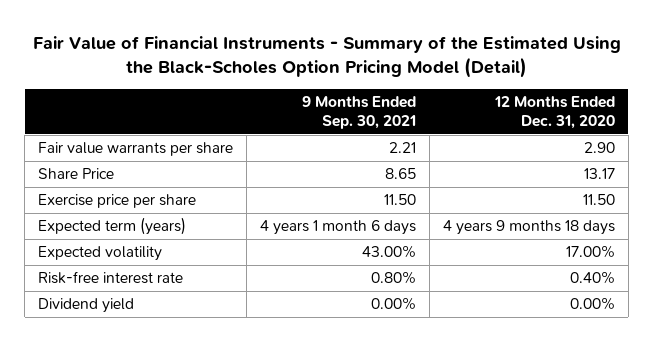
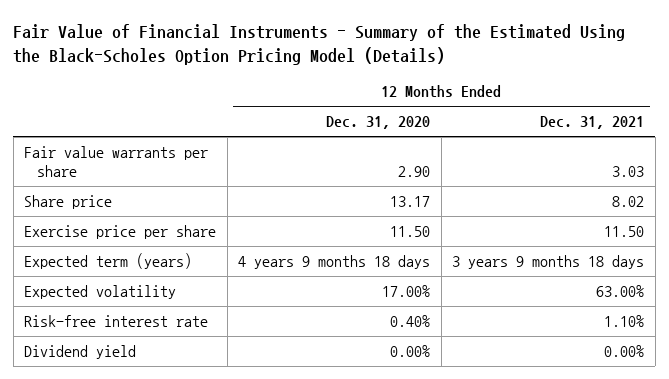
[32,35,621,79] Fair Value of Financial Instruments - Summary of the Estimated Using the Black-Scholes Option Pricing Model (Detail) -> [13,24,626,65] Fair Value of Financial Instruments - Summary of the Estimated Using the Black-Scholes Option Pricing Model (Details)
[302,96,417,129] 9 Months Ended Sep. 30, 2021 -> none
none -> [540,116,645,130] Dec. 31, 2021
[38,168,115,180] Share Price -> [24,194,113,209] Share price

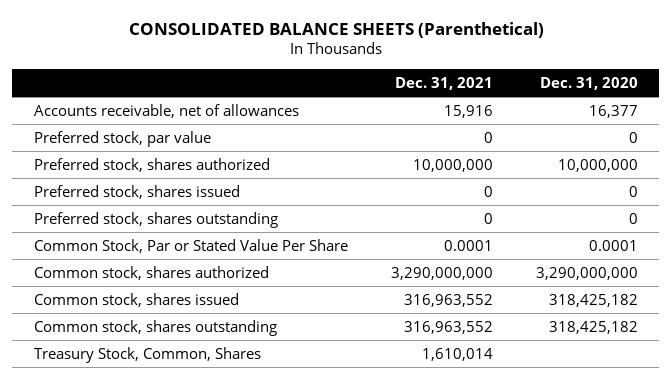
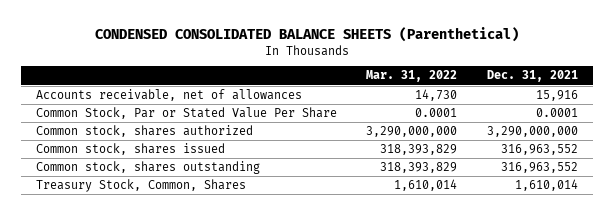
[128,21,544,38] CONSOLIDATED BALANCE SHEETS (Parenthetical) -> [94,27,519,43] CONDENSED CONSOLIDATED BALANCE SHEETS (Parenthetical)
[539,76,638,90] Dec. 31, 2020 -> none
none -> [366,70,458,83] Mar. 31, 2022
[33,130,211,147] Preferred stock, par value -> none
[33,157,270,172] Preferred stock, shares authorized -> none
[33,184,240,199] Preferred stock, shares issued -> none
[33,211,278,228] Preferred stock, shares outstanding -> none

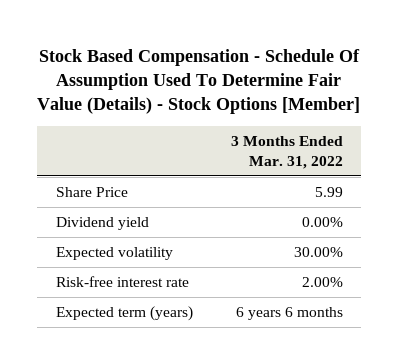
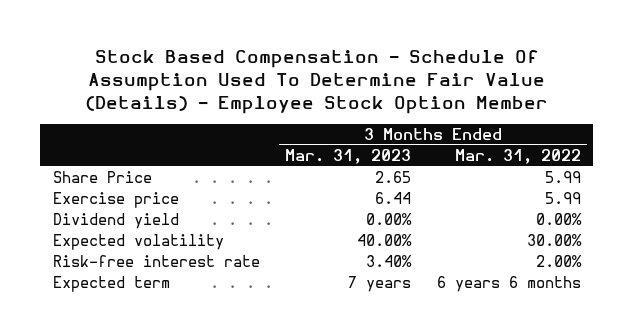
[37,48,361,115] Stock Based Compensation - Schedule Of Assumption Used To Determine Fair Value (Details) - Stock Options [Member] -> [84,50,548,114] Stock Based Compensation - Schedule Of Assumption Used To Determine Fair Value (Details) - Employee Stock Option Member
none -> [285,149,412,165] Mar. 31, 2023
none -> [52,192,179,209] Exercise price
[56,306,194,322] Expected term (years) -> [52,276,170,293] Expected term

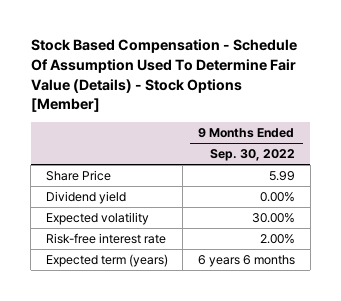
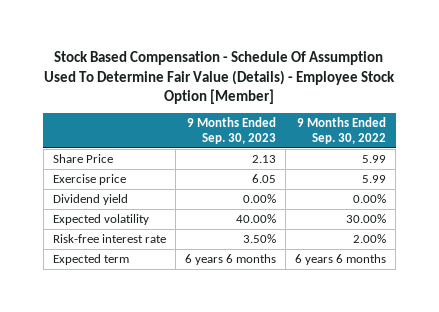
[30,39,297,113] Stock Based Compensation - Schedule Of Assumption Used To Determine Fair Value (Details) - Stock Options [Member] -> [44,51,396,104] Stock Based Compensation - Schedule Of Assumption Used To Determine Fair Value (Details) - Employee Stock Option [Member]
none -> [186,117,276,144] 9 Months Ended Sep. 30, 2023
none -> [52,174,126,186] Exercise price
[45,254,168,268] Expected term (years) -> [52,254,129,266] Expected term

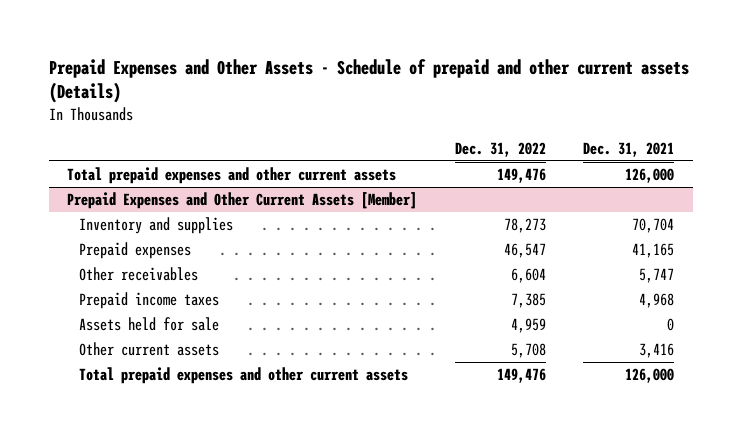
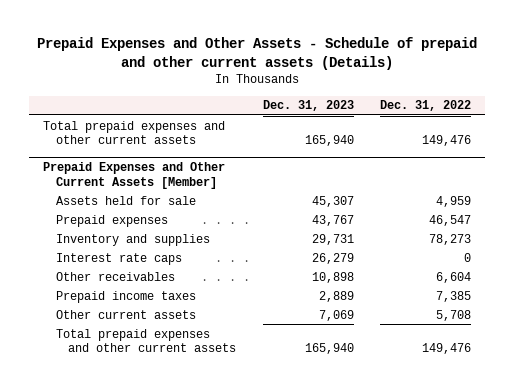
[583,142,675,158] Dec. 31, 2021 -> none
none -> [262,100,354,112] Dec. 31, 2023
[79,317,220,332] Assets held for sale -> [55,195,196,205] Assets held for sale
[79,217,234,235] Inventory and supplies -> [55,233,210,246] Inventory and supplies
none -> [55,252,182,265] Interest rate caps

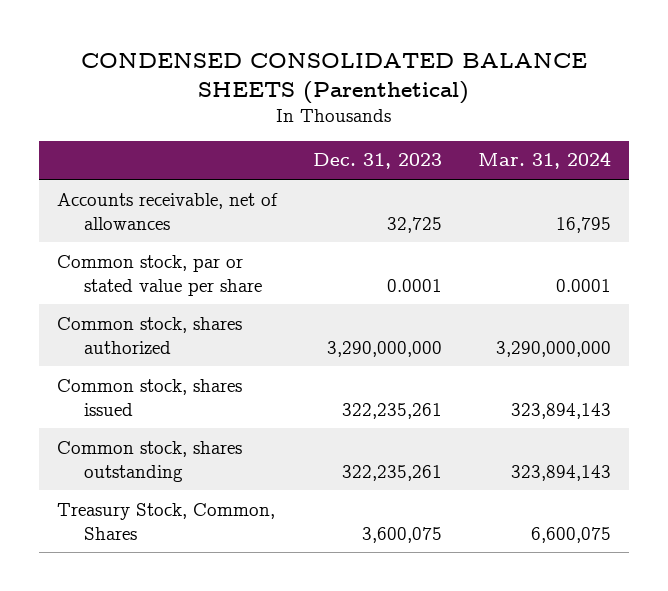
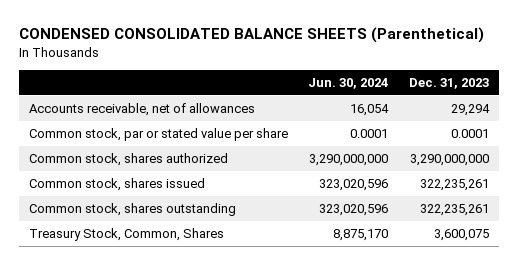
[478,151,612,170] Mar. 31, 2024 -> none
none -> [308,77,389,89] Jun. 30, 2024
[386,216,442,233] 32,725 -> [450,104,490,117] 29,294

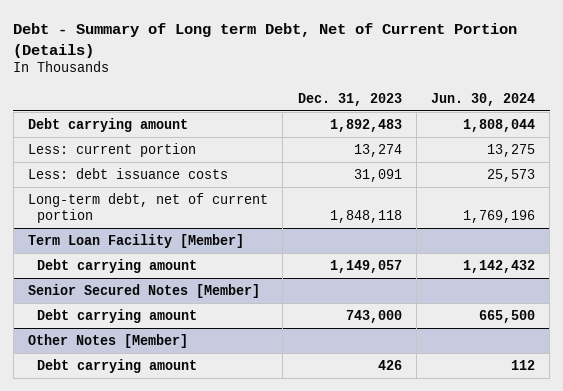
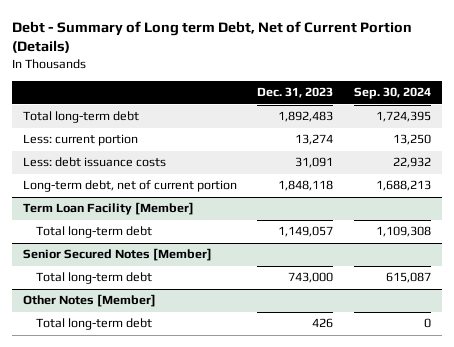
[431,92,536,106] Jun. 30, 2024 -> none
none -> [354,87,432,100] Sep. 30, 2024
[28,117,189,132] Debt carrying amount -> [22,111,139,124] Total long-term debt
[37,258,198,273] Debt carrying amount -> [36,226,153,239] Total long-term debt
[37,308,198,323] Debt carrying amount -> [36,272,153,285] Total long-term debt
[37,358,198,373] Debt carrying amount -> [36,318,153,331] Total long-term debt

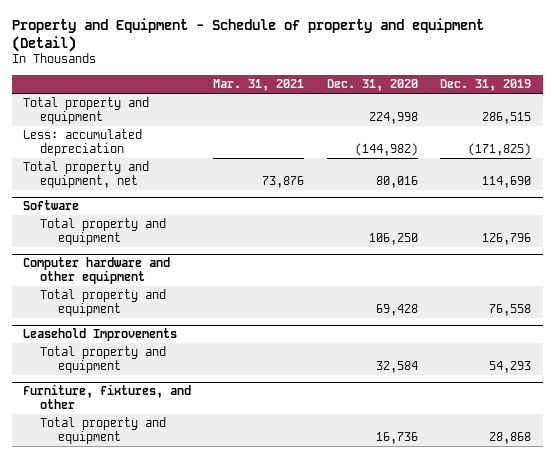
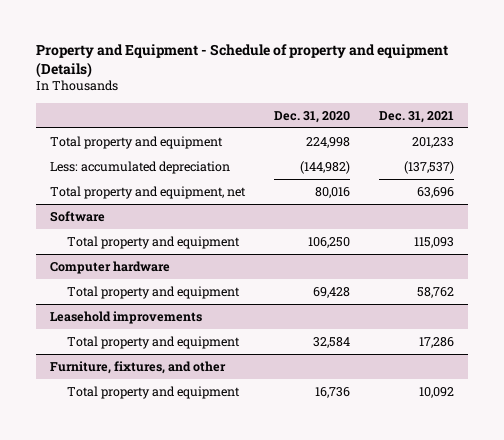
[11,17,484,52] Property and Equipment - Schedule of property and equipment (Detail) -> [35,43,448,78] Property and Equipment - Schedule of property and equipment (Details)
[213,79,305,92] Mar. 31, 2021 -> none
[440,79,532,92] Dec. 31, 2019 -> none
none -> [378,110,454,123] Dec. 31, 2021
[22,257,170,285] Computer hardware and other equipment -> [50,260,171,274] Computer hardware
[22,328,177,342] Leasehold Improvements -> [50,310,203,324] Leasehold improvements

